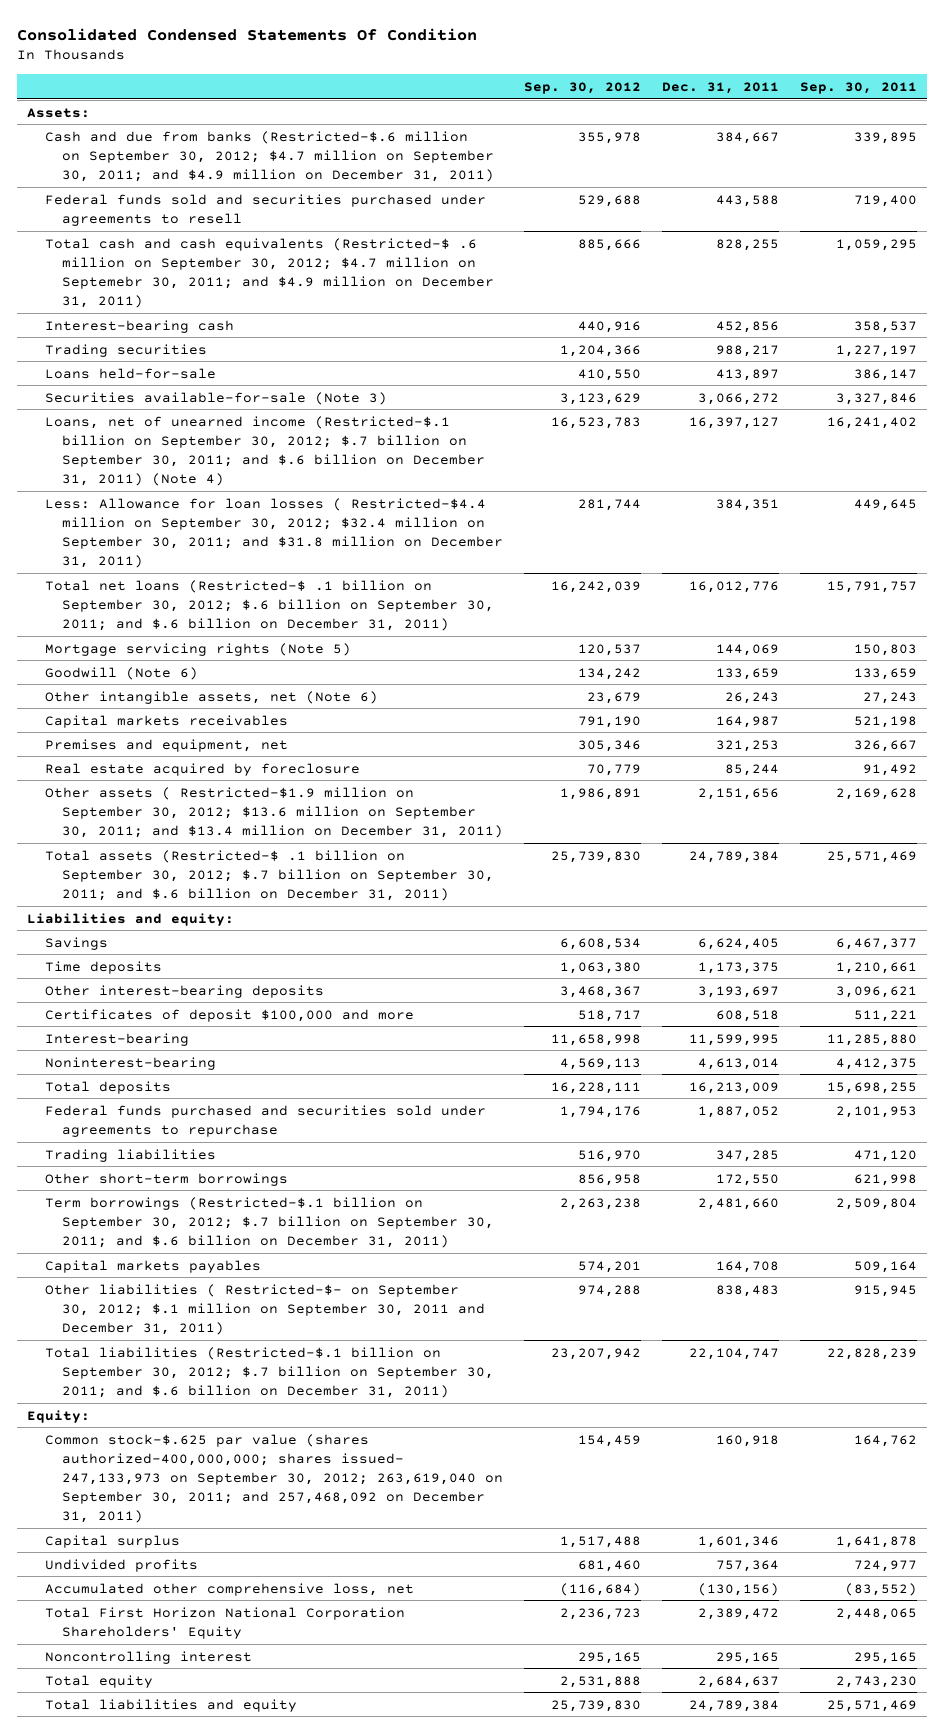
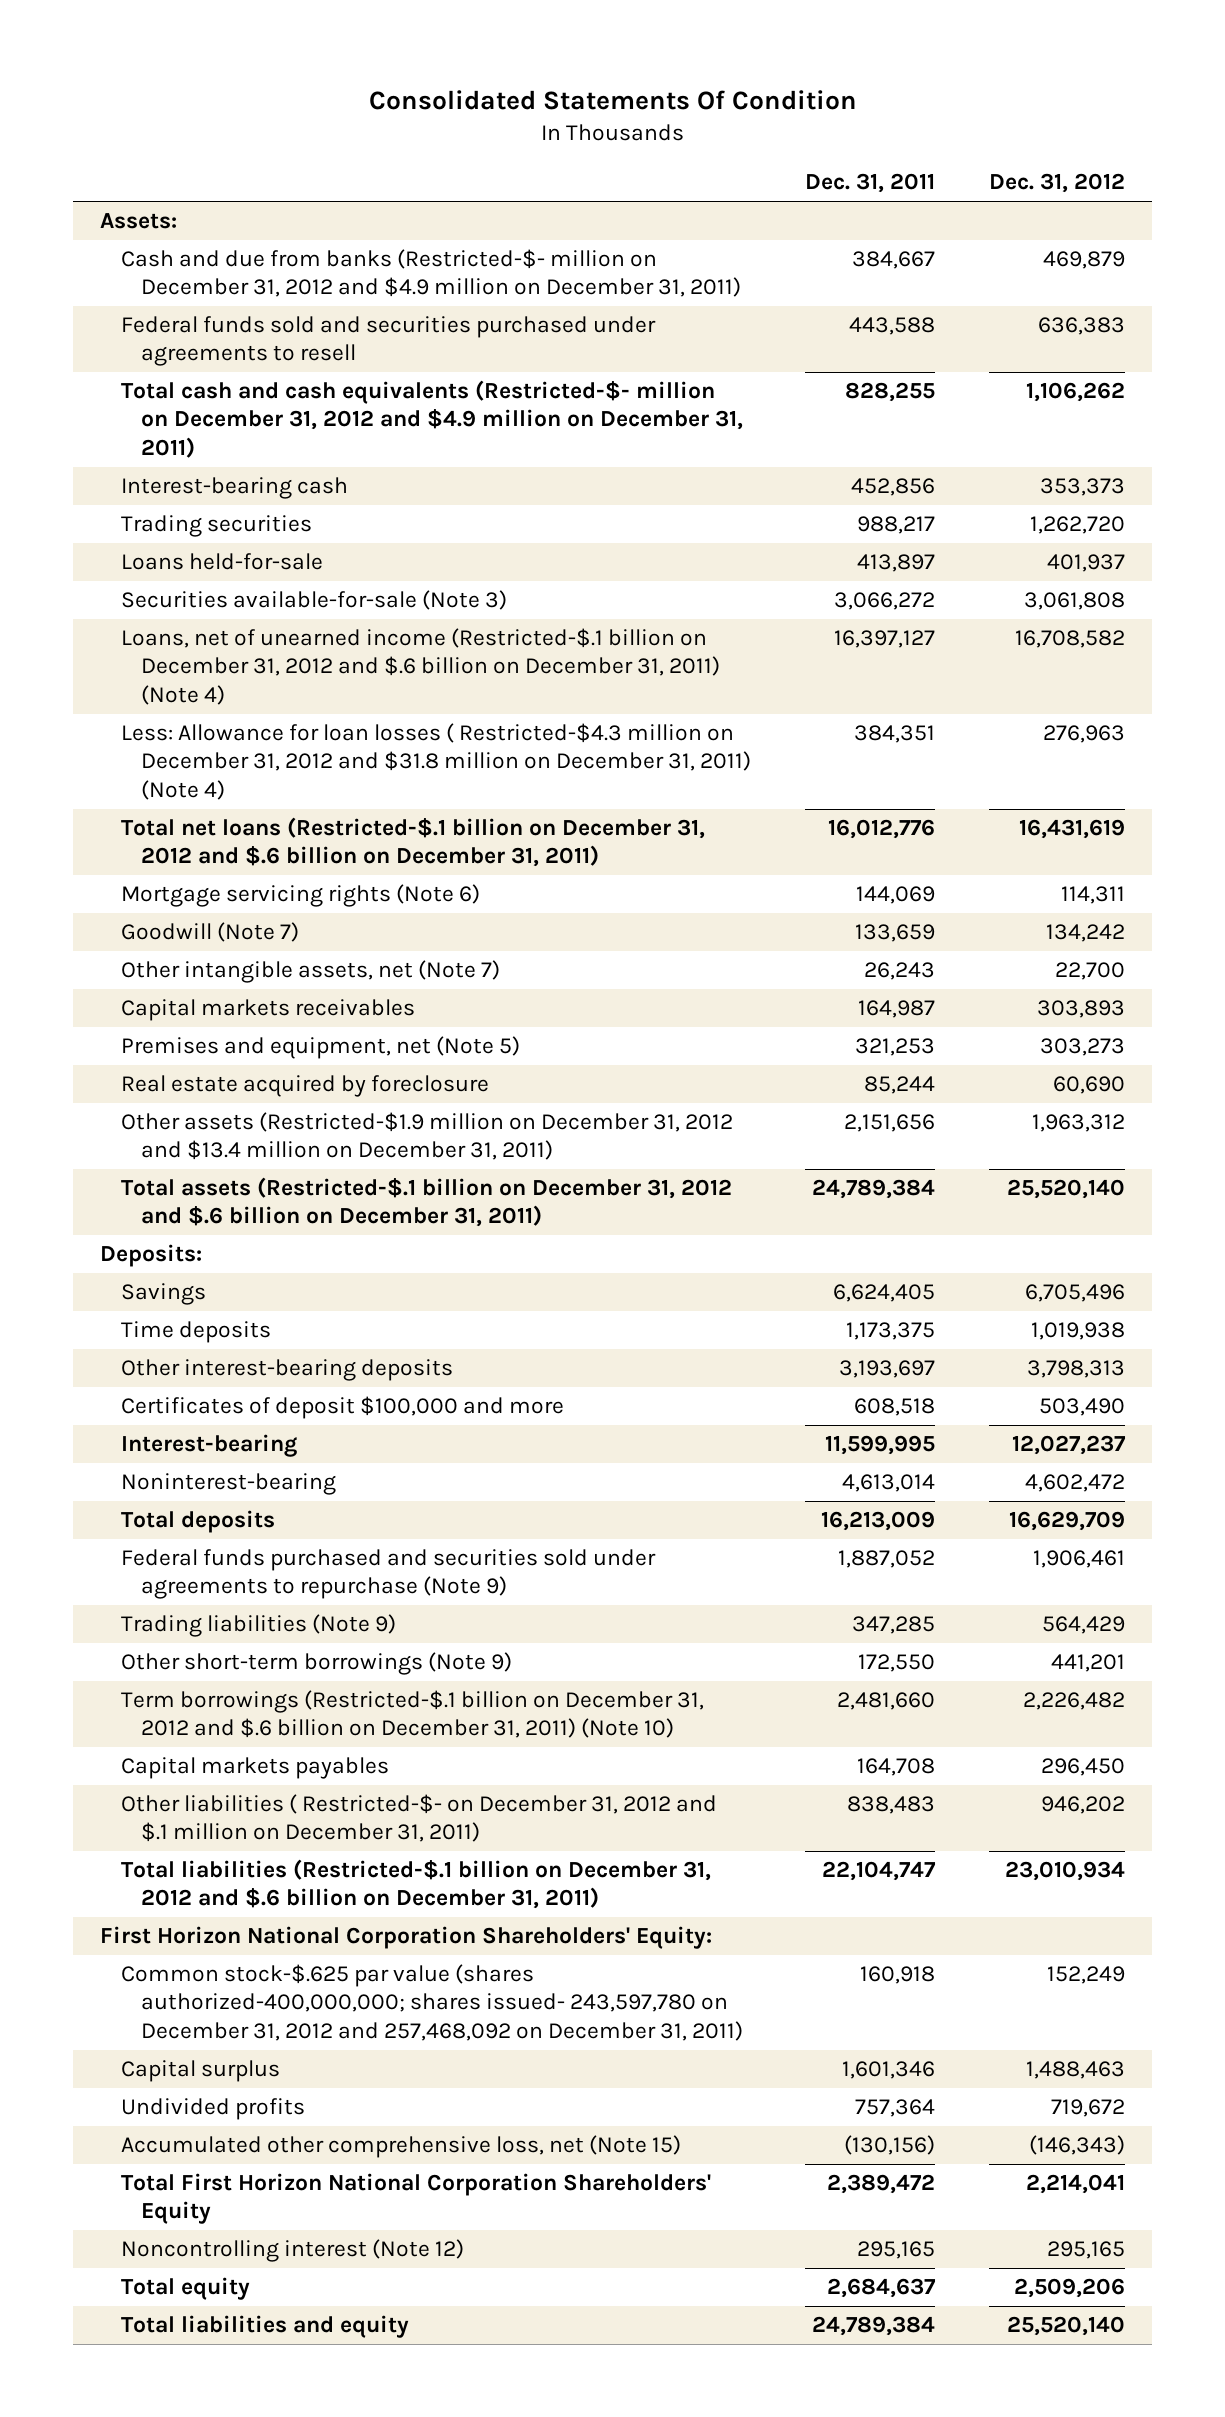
[16,27,477,41] Consolidated Condensed Statements Of Condition -> [368,89,857,110] Consolidated Statements Of Condition
[524,81,642,94] Sep. 30, 2012 -> none
[800,81,918,94] Sep. 30, 2011 -> none
none -> [989,173,1126,194] Dec. 31, 2012
[44,130,495,182] Cash and due from banks (Restricted-$.6 million on September 30, 2012; $4.7 million on September 30, 2011; and $4.9 million on December 31, 2011) -> [120,249,742,298] Cash and due from banks (Restricted-$- million on December 31, 2012 and $4.9 million on December 31, 2011)
[44,237,495,308] Total cash and cash equivalents (Restricted-$ .6 million on September 30, 2012; $4.7 million on Septemebr 30, 2011; and $4.9 million on December 31, 2011) -> [120,380,744,458] Total cash and cash equivalents (Restricted-$- million on December 31, 2012 and $4.9 million on December 31, 2011)
[44,415,486,486] Loans, net of unearned income (Restricted-$.1 billion on September 30, 2012; $.7 billion on September 30, 2011; and $.6 billion on December 31, 2011) (Note 4) -> [120,628,721,705] Loans, net of unearned income (Restricted-$.1 billion on December 31, 2012 and $.6 billion on December 31, 2011) (Note 4)
[44,497,504,568] Less: Allowance for loan losses ( Restricted-$4.4 million on September 30, 2012; $32.4 million on September 30, 2011; and $31.8 million on December 31, 2011) -> [120,723,752,800] Less: Allowance for loan losses ( Restricted-$4.3 million on December 31, 2012 and $31.8 million on December 31, 2011) (Note 4)
[44,579,495,631] Total net loans (Restricted-$ .1 billion on September 30, 2012; $.6 billion on September 30, 2011; and $.6 billion on December 31, 2011) -> [120,817,705,868] Total net loans (Restricted-$.1 billion on December 31, 2012 and $.6 billion on December 31, 2011)
[44,642,351,656] Mortgage servicing rights (Note 5) -> [120,884,480,908] Mortgage servicing rights (Note 6)
[44,666,198,680] Goodwill (Note 6) -> [120,922,299,943] Goodwill (Note 7)
[44,690,378,704] Other intangible assets, net (Note 6) -> [120,960,500,984] Other intangible assets, net (Note 7)
[44,738,288,752] Premises and equipment, net -> [120,1036,520,1060] Premises and equipment, net (Note 5)
[27,912,235,926] Liabilities and equity: -> none
[44,786,504,838] Other assets ( Restricted-$1.9 million on September 30, 2012; $13.6 million on September 30, 2011; and $13.4 million on December 31, 2011) -> [120,1112,733,1161] Other assets (Restricted-$1.9 million on December 31, 2012 and $13.4 million on December 31, 2011)
[44,849,495,901] Total assets (Restricted-$ .1 billion on September 30, 2012; $.7 billion on September 30, 2011; and $.6 billion on December 31, 2011) -> [120,1177,732,1228] Total assets (Restricted-$.1 billion on December 31, 2012 and $.6 billion on December 31, 2011)
none -> [100,1244,203,1268] Deposits:
[44,1104,486,1137] Federal funds purchased and securities sold under agreements to repurchase -> [120,1549,656,1600] Federal funds purchased and securities sold under agreements to repurchase (Note 9)
[44,1148,216,1162] Trading liabilities -> [120,1614,396,1638] Trading liabilities (Note 9)
[44,1172,288,1186] Other short-term borrowings -> [120,1652,512,1676] Other short-term borrowings (Note 9)
[44,1196,495,1248] Term borrowings (Restricted-$.1 billion on September 30, 2012; $.7 billion on September 30, 2011; and $.6 billion on December 31, 2011) -> [120,1690,704,1739] Term borrowings (Restricted-$.1 billion on December 31, 2012 and $.6 billion on December 31, 2011) (Note 10)
[27,1409,91,1423] Equity: -> none
[44,1283,486,1335] Other liabilities ( Restricted-$- on September 30, 2012; $.1 million on September 30, 2011 and December 31, 2011) -> [120,1794,717,1843] Other liabilities ( Restricted-$- on December 31, 2012 and $.1 million on December 31, 2011)
[44,1346,495,1398] Total liabilities (Restricted-$.1 billion on September 30, 2012; $.7 billion on September 30, 2011; and $.6 billion on December 31, 2011) -> [120,1859,711,1910] Total liabilities (Restricted-$.1 billion on December 31, 2012 and $.6 billion on December 31, 2011)
none -> [100,1926,713,1950] First Horizon National Corporation Shareholders' Equity:
[44,1433,504,1524] Common stock-$.625 par value (shares authorized-400,000,000; shares issued- 247,133,973 on September 30, 2012; 263,619,040 on September 30, 2011; and 257,468,092 on December 31, 2011) -> [120,1964,744,2041] Common stock-$.625 par value (shares authorized-400,000,000; shares issued- 243,597,780 on December 31, 2012 and 257,468,092 on December 31, 2011)
[44,1582,414,1596] Accumulated other comprehensive loss, net -> [120,2135,681,2159] Accumulated other comprehensive loss, net (Note 15)
[44,1650,252,1664] Noncontrolling interest -> [120,2239,464,2263] Noncontrolling interest (Note 12)

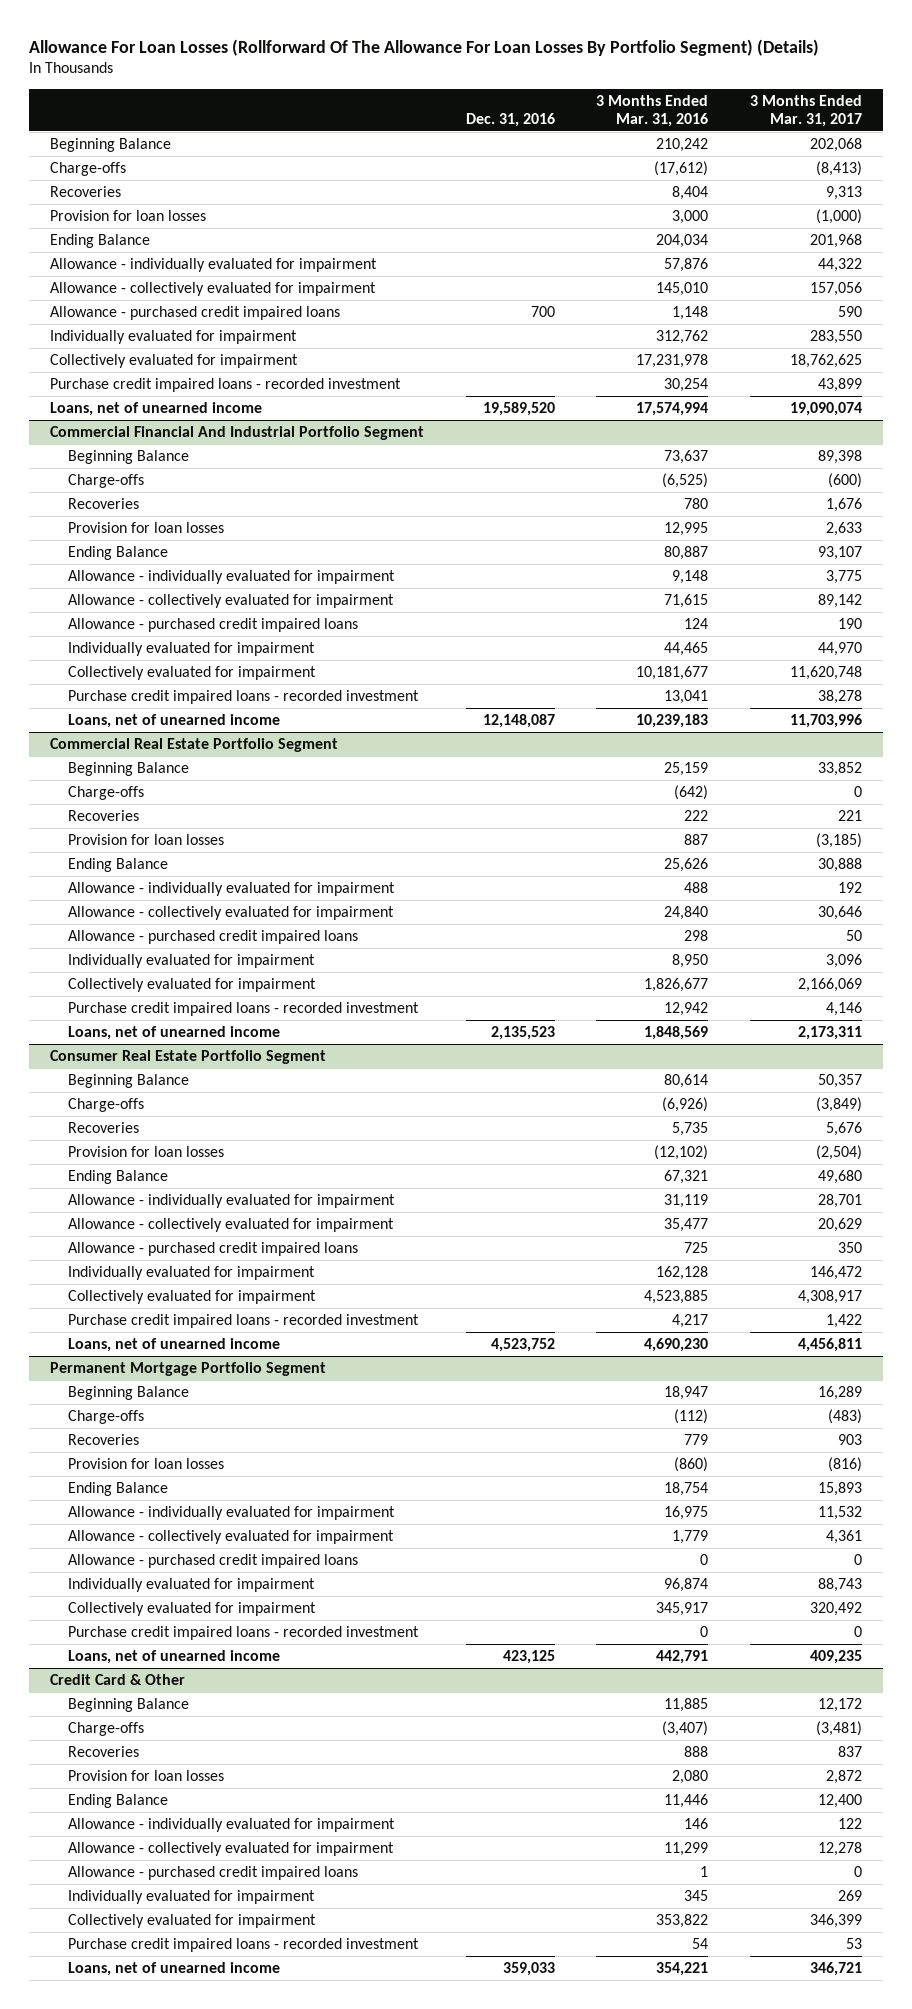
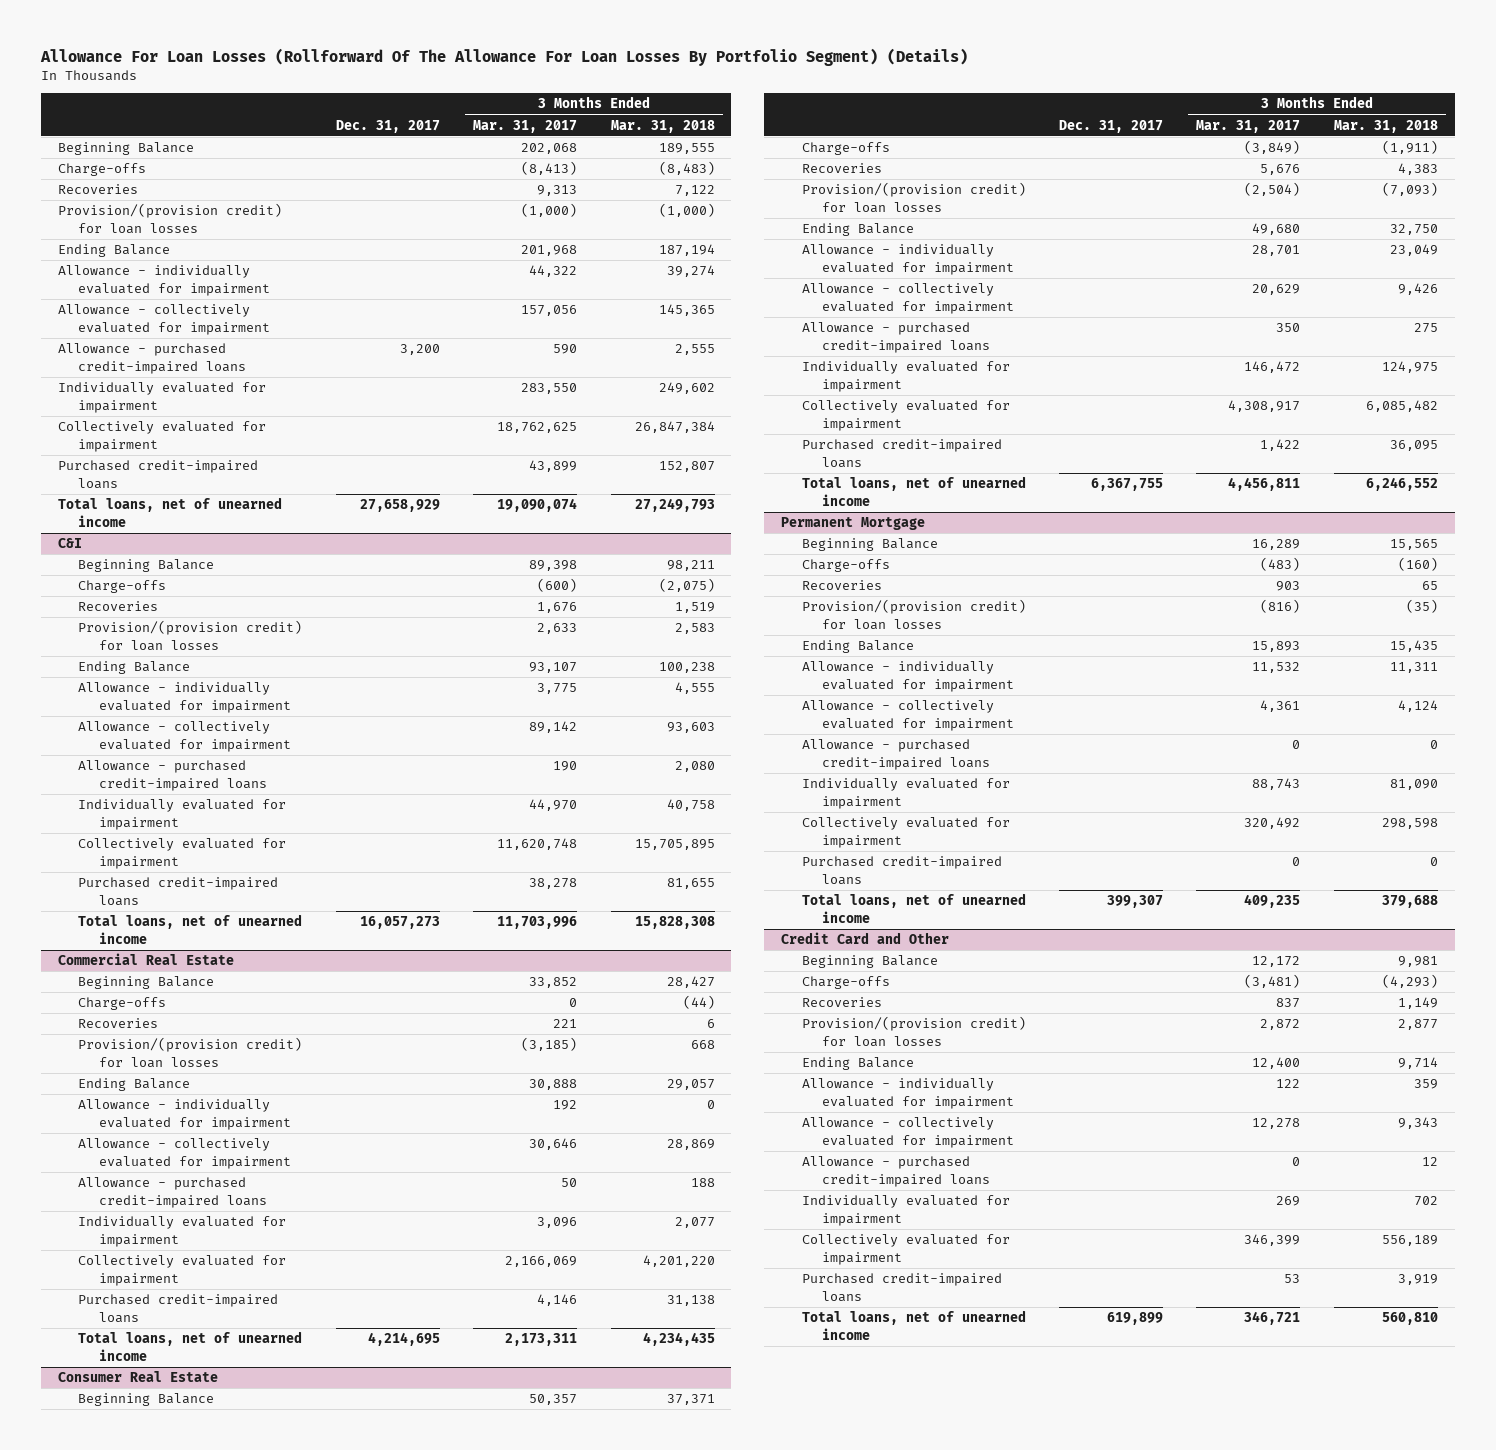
[465,112,555,127] Dec. 31, 2016 -> none
[596,94,709,127] 3 Months Ended Mar. 31, 2016 -> none
none -> [335,119,440,133] Dec. 31, 2017
none -> [610,119,715,133] Mar. 31, 2018
[50,210,207,222] Provision for loan losses -> [57,203,282,234] Provision/(provision credit) for loan losses
[50,306,341,321] Allowance - purchased credit impaired loans -> [57,343,247,374] Allowance - purchased credit-impaired loans
[50,378,402,393] Purchase credit impaired loans - recorded investment -> [57,460,258,489] Purchased credit-impaired loans
[50,402,263,417] Loans, net of unearned income -> [57,497,282,527] Total loans, net of unearned income
[50,426,425,441] Commercial Financial And Industrial Portfolio Segment -> [57,538,82,549] C&I
[68,522,225,534] Provision for loan losses -> [78,620,303,651] Provision/(provision credit) for loan losses
[68,618,359,633] Allowance - purchased credit impaired loans -> [78,760,267,791] Allowance - purchased credit-impaired loans
[68,690,420,705] Purchase credit impaired loans - recorded investment -> [78,877,279,906] Purchased credit-impaired loans
[68,714,281,729] Loans, net of unearned income -> [78,914,303,944] Total loans, net of unearned income
[50,738,339,753] Commercial Real Estate Portfolio Segment -> [57,953,234,966] Commercial Real Estate
[68,834,225,846] Provision for loan losses -> [78,1037,303,1068] Provision/(provision credit) for loan losses
[68,930,359,945] Allowance - purchased credit impaired loans -> [78,1177,267,1208] Allowance - purchased credit-impaired loans
[68,1002,420,1017] Purchase credit impaired loans - recorded investment -> [78,1294,279,1323] Purchased credit-impaired loans
[68,1026,281,1041] Loans, net of unearned income -> [78,1331,303,1361] Total loans, net of unearned income
[50,1050,327,1065] Consumer Real Estate Portfolio Segment -> [57,1371,218,1383] Consumer Real Estate
[68,1146,225,1158] Provision for loan losses -> [801,182,1026,213] Provision/(provision credit) for loan losses
[68,1242,359,1257] Allowance - purchased credit impaired loans -> [801,322,990,353] Allowance - purchased credit-impaired loans
[68,1314,420,1329] Purchase credit impaired loans - recorded investment -> [801,439,1002,468] Purchased credit-impaired loans
[68,1338,281,1353] Loans, net of unearned income -> [801,476,1026,506] Total loans, net of unearned income
[50,1362,327,1377] Permanent Mortgage Portfolio Segment -> [781,517,926,531] Permanent Mortgage
[68,1458,225,1470] Provision for loan losses -> [801,599,1026,630] Provision/(provision credit) for loan losses
[68,1554,359,1569] Allowance - purchased credit impaired loans -> [801,739,990,770] Allowance - purchased credit-impaired loans
[68,1626,420,1641] Purchase credit impaired loans - recorded investment -> [801,856,1002,885] Purchased credit-impaired loans
[68,1650,281,1665] Loans, net of unearned income -> [801,893,1026,923] Total loans, net of unearned income
[50,1674,186,1686] Credit Card & Other -> [781,932,950,945] Credit Card and Other
[68,1770,225,1782] Provision for loan losses -> [801,1016,1026,1047] Provision/(provision credit) for loan losses
[68,1866,359,1881] Allowance - purchased credit impaired loans -> [801,1156,990,1187] Allowance - purchased credit-impaired loans
[68,1938,420,1953] Purchase credit impaired loans - recorded investment -> [801,1273,1002,1302] Purchased credit-impaired loans
[68,1962,281,1977] Loans, net of unearned income -> [801,1310,1026,1340] Total loans, net of unearned income

